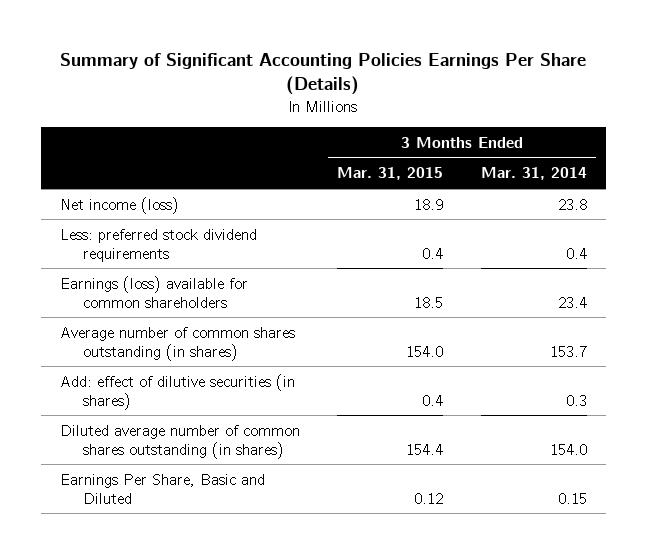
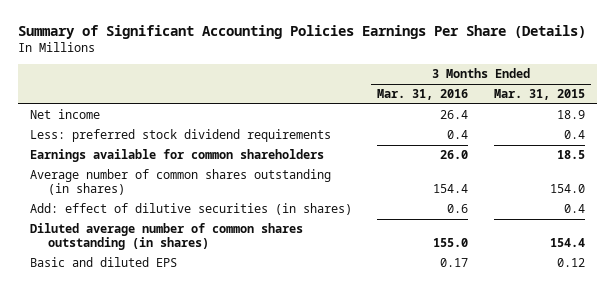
[480,167,587,181] Mar. 31, 2014 -> none
none -> [377,89,469,101] Mar. 31, 2016
[59,196,179,214] Net income (loss) -> [30,109,101,120] Net income
[59,275,248,308] Earnings (loss) available for common shareholders -> [30,149,325,163] Earnings available for common shareholders
[59,473,265,504] Earnings Per Share, Basic and Diluted -> [30,257,178,268] Basic and diluted EPS

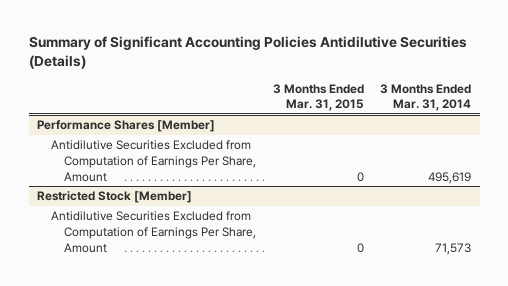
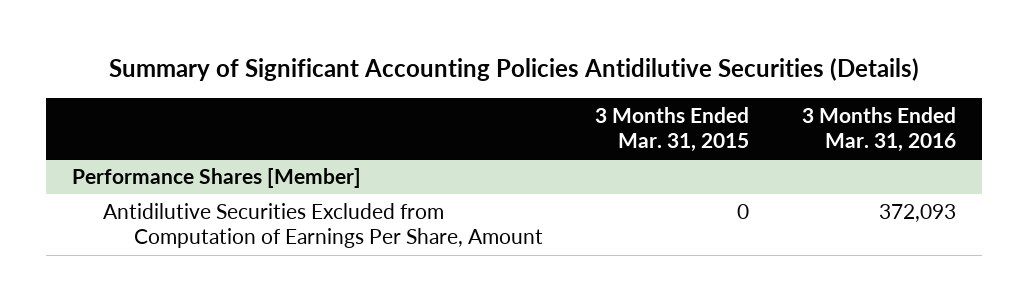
[380,83,472,112] 3 Months Ended Mar. 31, 2014 -> none
none -> [802,106,957,152] 3 Months Ended Mar. 31, 2016
[36,191,192,204] Restricted Stock [Member] -> none
[50,211,257,253] Antidilutive Securities Excluded from Computation of Earnings Per Share, Amount -> none

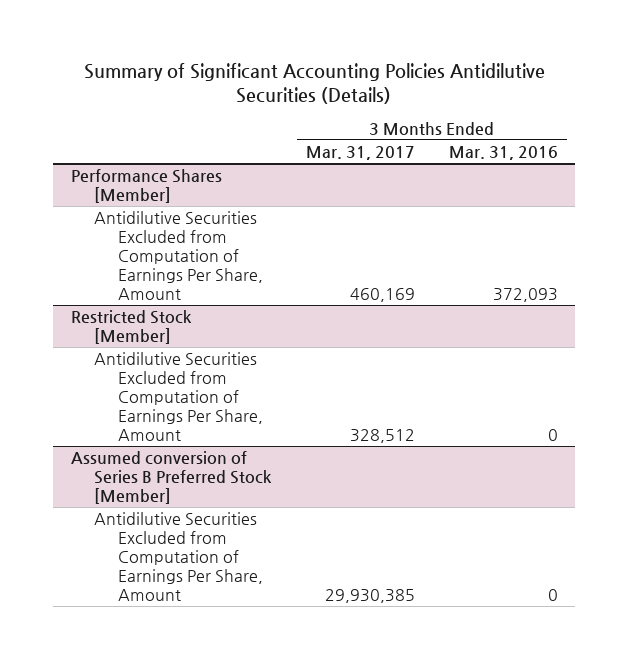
[595,106,750,152] 3 Months Ended Mar. 31, 2015 -> none
none -> [305,146,415,161] Mar. 31, 2017
none -> [70,310,192,345] Restricted Stock [Member]
none -> [94,352,264,441] Antidilutive Securities Excluded from Computation of Earnings Per Share, Amount
none -> [70,451,273,504] Assumed conversion of Series B Preferred Stock [Member]
none -> [94,512,264,601] Antidilutive Securities Excluded from Computation of Earnings Per Share, Amount

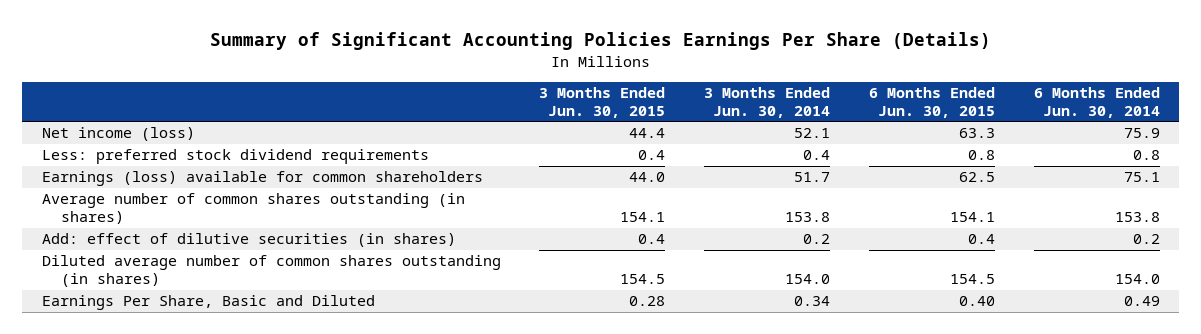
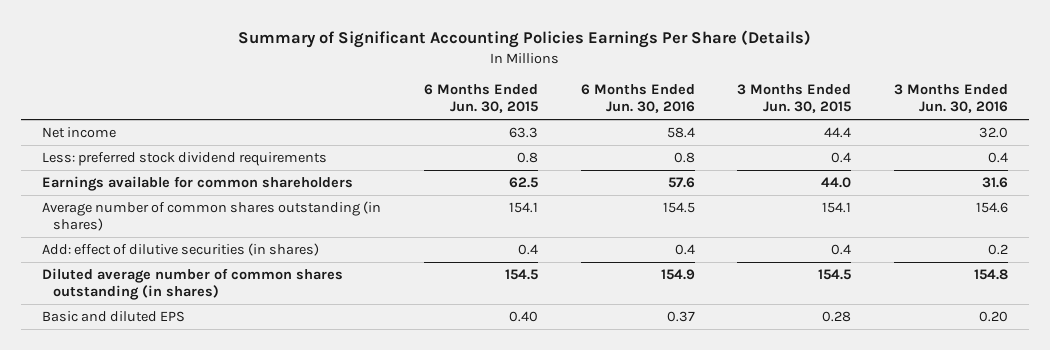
[704,87,831,118] 3 Months Ended Jun. 30, 2014 -> none
[1033,87,1160,118] 6 Months Ended Jun. 30, 2014 -> none
none -> [580,84,695,114] 6 Months Ended Jun. 30, 2016
none -> [893,84,1008,114] 3 Months Ended Jun. 30, 2016
[41,127,195,142] Net income (loss) -> [42,127,117,139] Net income
[41,171,483,187] Earnings (loss) available for common shareholders -> [42,176,354,192] Earnings available for common shareholders
[41,295,375,311] Earnings Per Share, Basic and Diluted -> [42,311,186,323] Basic and diluted EPS

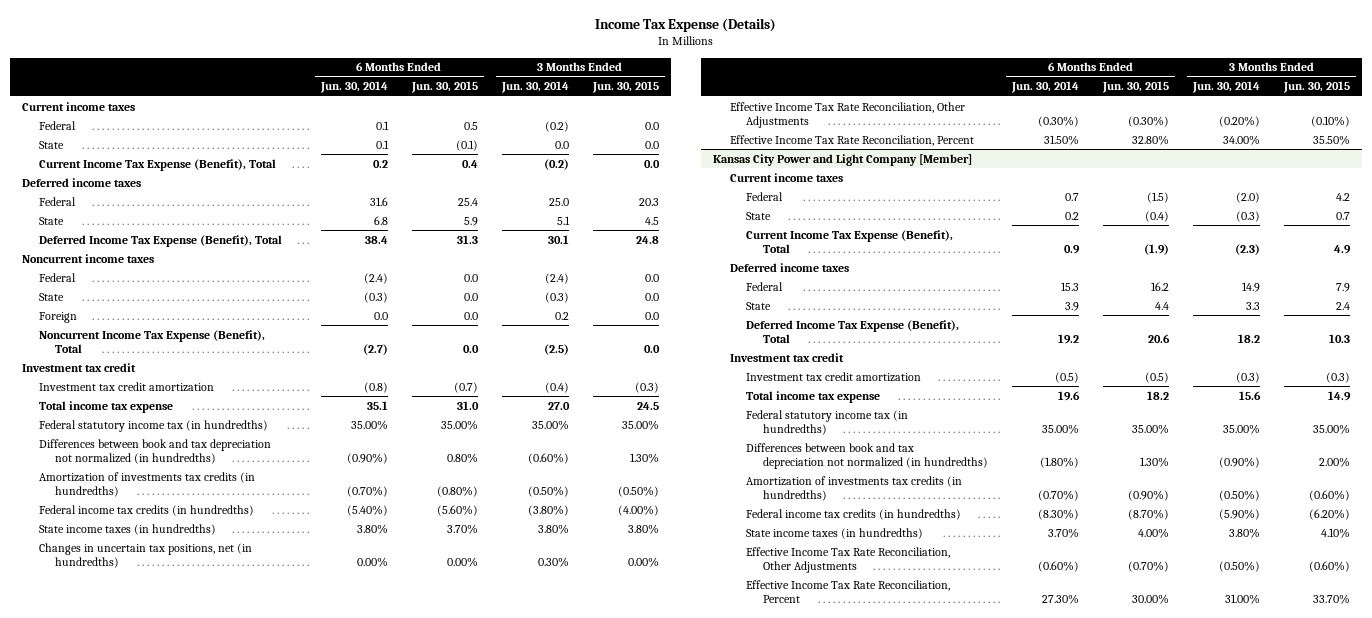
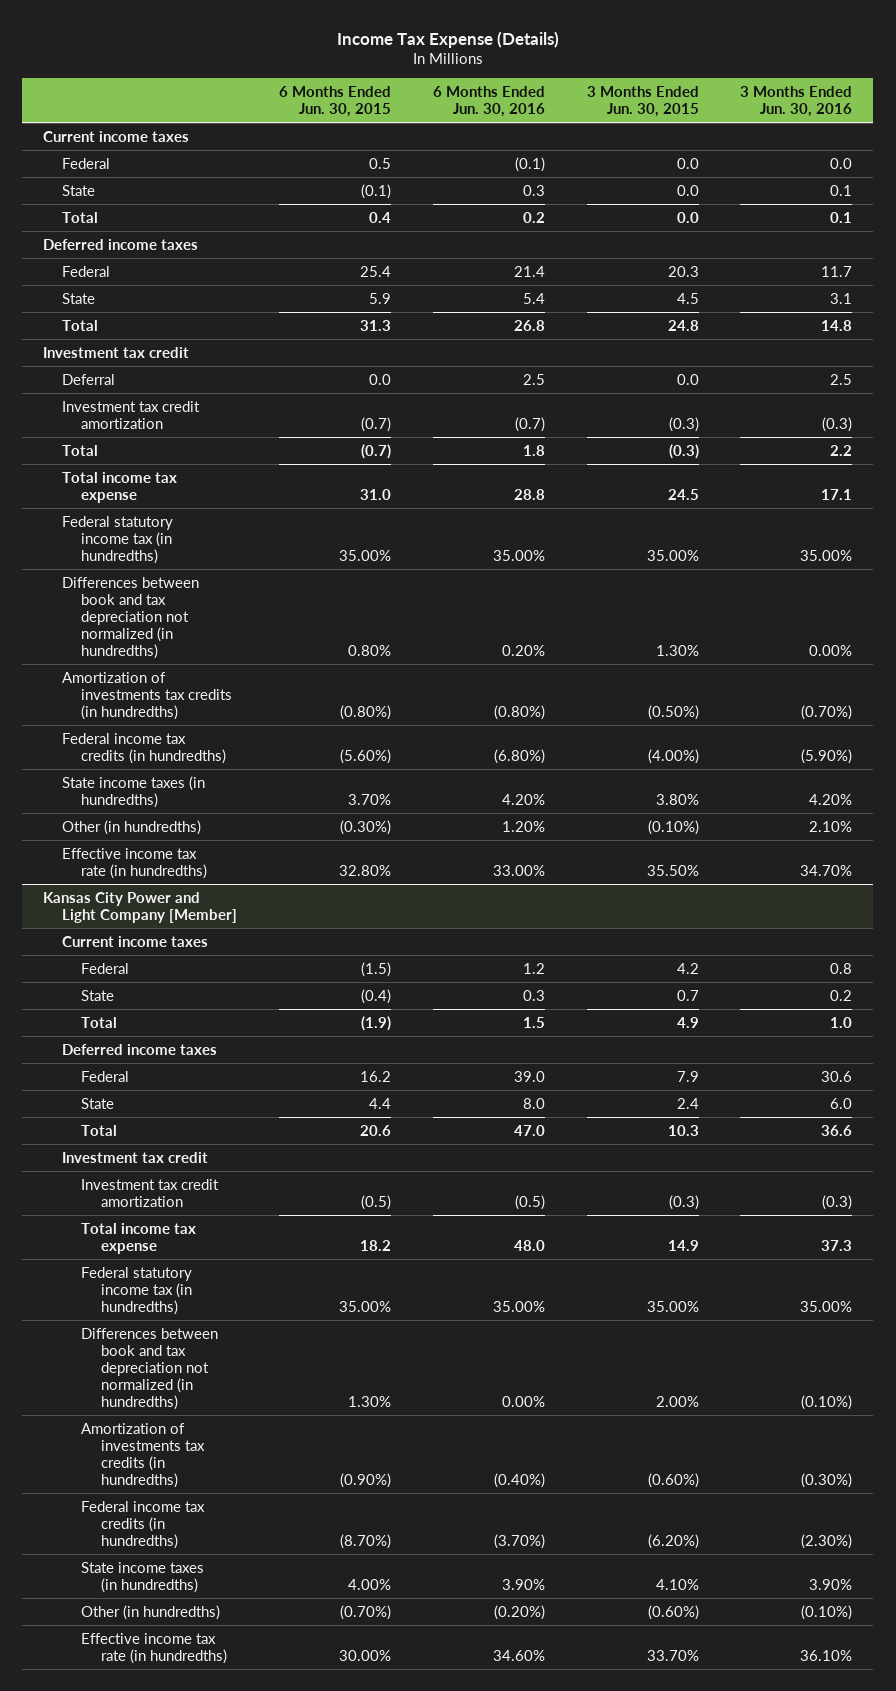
[319,81,388,94] Jun. 30, 2014 -> none
[500,81,569,94] Jun. 30, 2014 -> none
none -> [432,85,545,118] 6 Months Ended Jun. 30, 2016
none -> [740,85,853,118] 3 Months Ended Jun. 30, 2016
[38,158,276,171] Current Income Tax Expense (Benefit), Total -> [62,211,99,223] Total
[22,253,155,263] Noncurrent income taxes -> none
[38,272,76,282] Federal -> none
[38,292,64,301] State -> none
[38,311,77,323] Foreign -> none
[38,329,265,354] Noncurrent Income Tax Expense (Benefit), Total -> none
[38,234,282,247] Deferred Income Tax Expense (Benefit), Total -> [62,319,99,331] Total
none -> [62,373,116,385] Deferral
none -> [62,444,99,456] Total
[38,542,252,569] Changes in uncertain tax positions, net (in hundredths) -> none
[729,101,965,129] Effective Income Tax Rate Reconciliation, Other Adjustments -> [62,819,202,835] Other (in hundredths)
[729,134,974,146] Effective Income Tax Rate Reconciliation, Percent -> [62,847,208,879] Effective income tax rate (in hundredths)
[746,229,954,254] Current Income Tax Expense (Benefit), Total -> [81,1016,118,1028] Total
[746,319,960,344] Deferred Income Tax Expense (Benefit), Total -> [81,1124,118,1136] Total
[746,546,951,574] Effective Income Tax Rate Reconciliation, Other Adjustments -> [81,1604,221,1620] Other (in hundredths)
[746,579,951,604] Effective Income Tax Rate Reconciliation, Percent -> [81,1632,227,1664] Effective income tax rate (in hundredths)

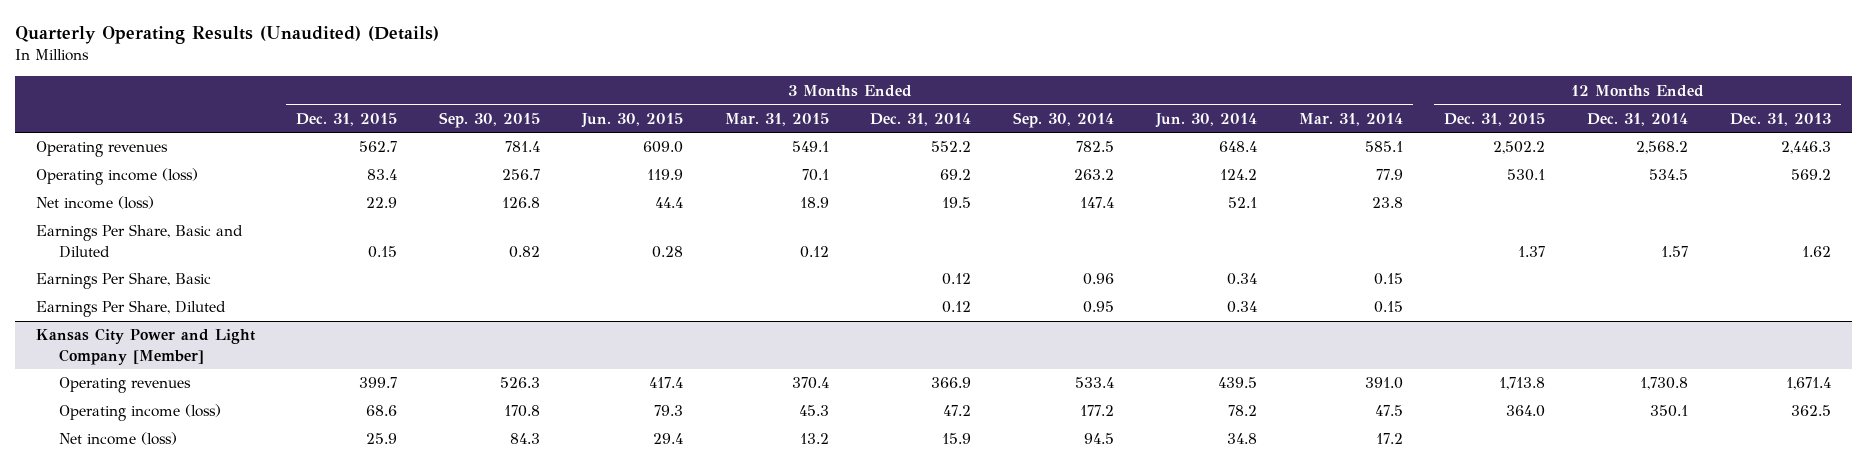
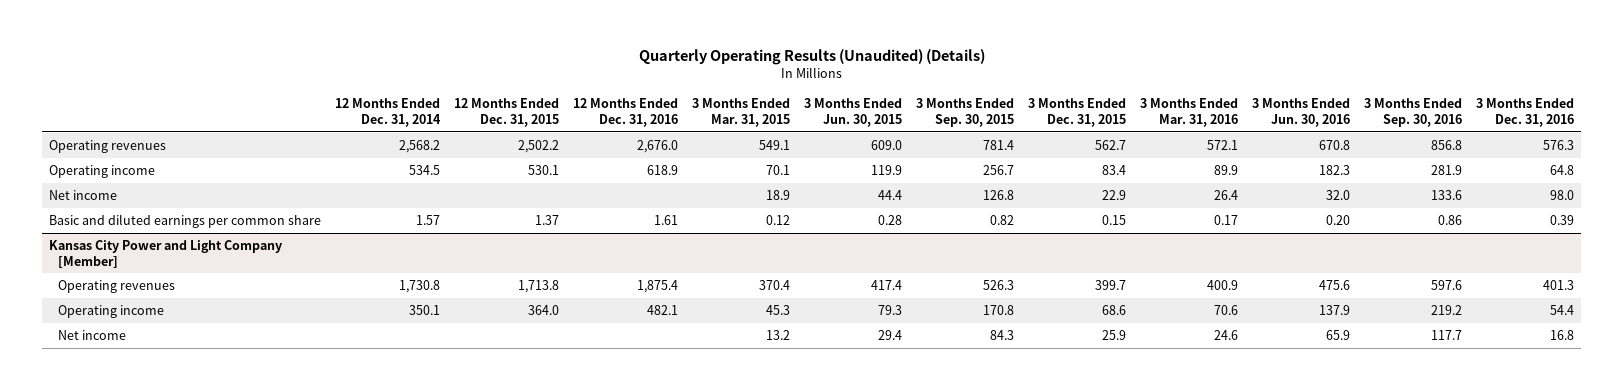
[870,112,972,126] Dec. 31, 2014 -> none
[1013,111,1115,128] Sep. 30, 2014 -> none
[1154,112,1257,128] Jun. 30, 2014 -> none
[1298,112,1403,126] Mar. 31, 2014 -> none
[1729,112,1831,126] Dec. 31, 2013 -> none
none -> [572,98,678,127] 12 Months Ended Dec. 31, 2016
none -> [1140,98,1239,127] 3 Months Ended Mar. 31, 2016
none -> [1252,98,1351,127] 3 Months Ended Jun. 30, 2016
none -> [1364,98,1463,127] 3 Months Ended Sep. 30, 2016
none -> [1476,98,1575,127] 3 Months Ended Dec. 31, 2016
[35,272,211,290] Earnings Per Share, Basic -> none
[35,300,226,318] Earnings Per Share, Diluted -> none
[35,168,198,186] Operating income (loss) -> [48,165,155,179] Operating income
[35,196,154,210] Net income (loss) -> [48,190,117,201] Net income
[35,224,243,258] Earnings Per Share, Basic and Diluted -> [48,214,321,229] Basic and diluted earnings per common share
[59,404,222,422] Operating income (loss) -> [58,305,165,319] Operating income
[59,432,178,446] Net income (loss) -> [58,330,127,341] Net income

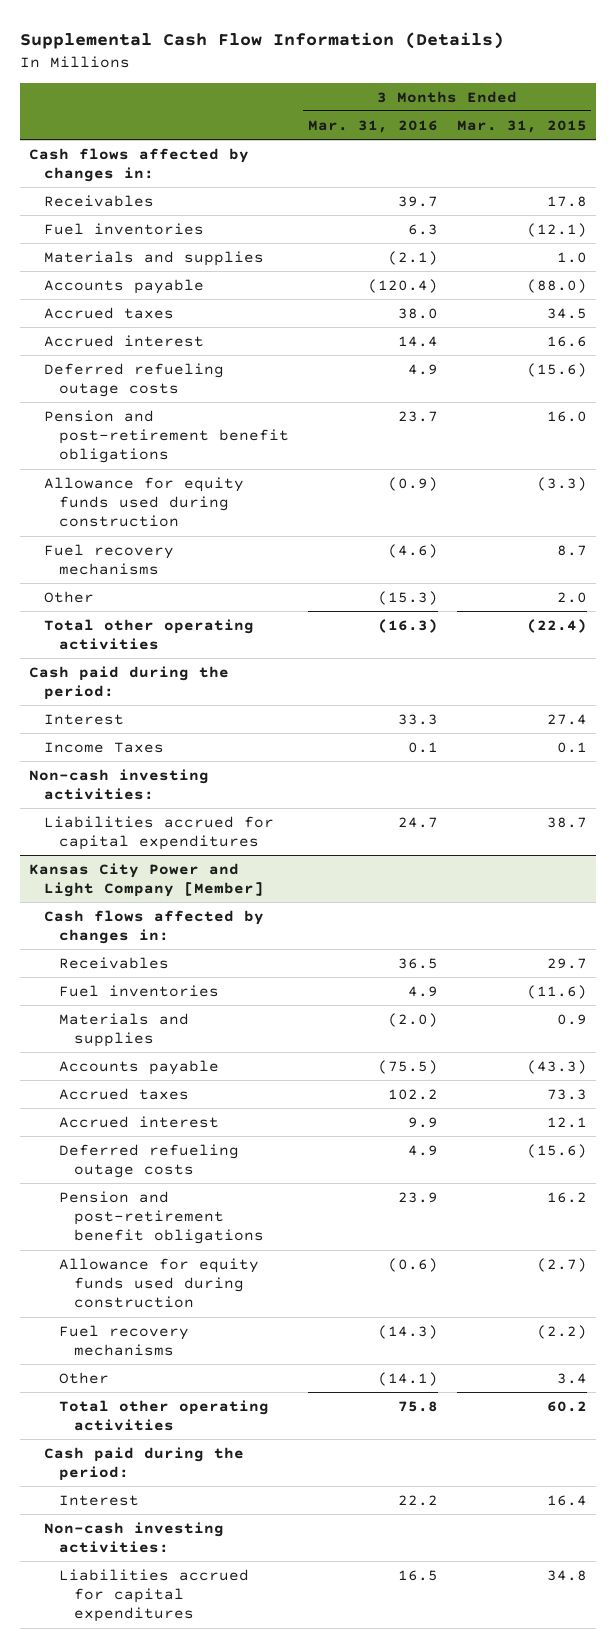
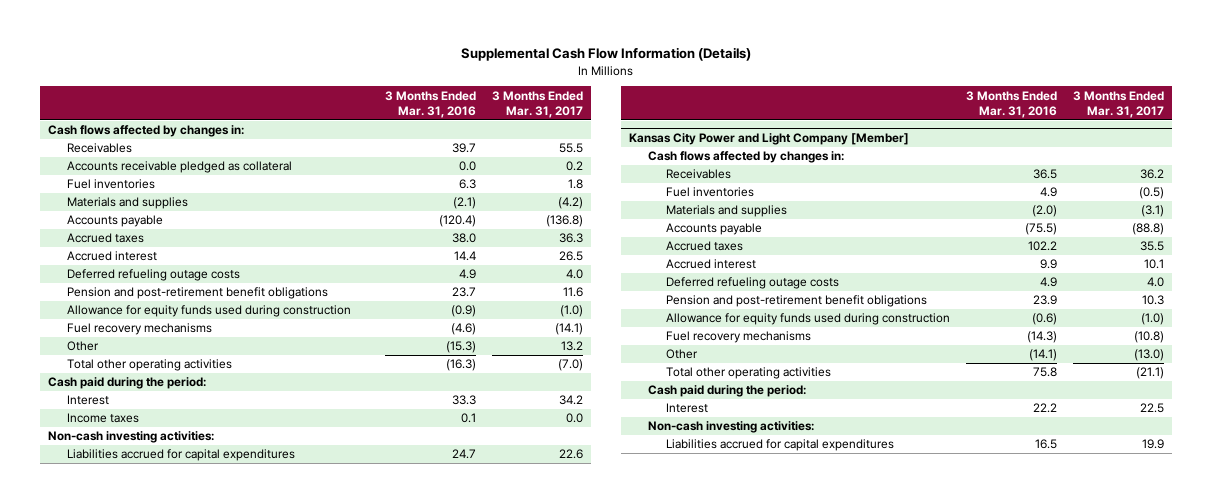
[456,119,587,133] Mar. 31, 2015 -> none
none -> [492,90,584,118] 3 Months Ended Mar. 31, 2017
none -> [66,161,292,174] Accounts receivable pledged as collateral
[44,741,165,753] Income Taxes -> [66,413,139,424] Income taxes

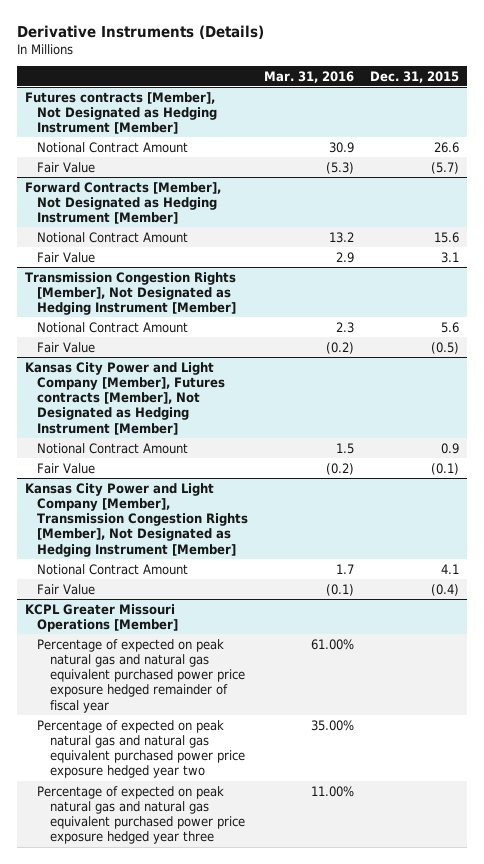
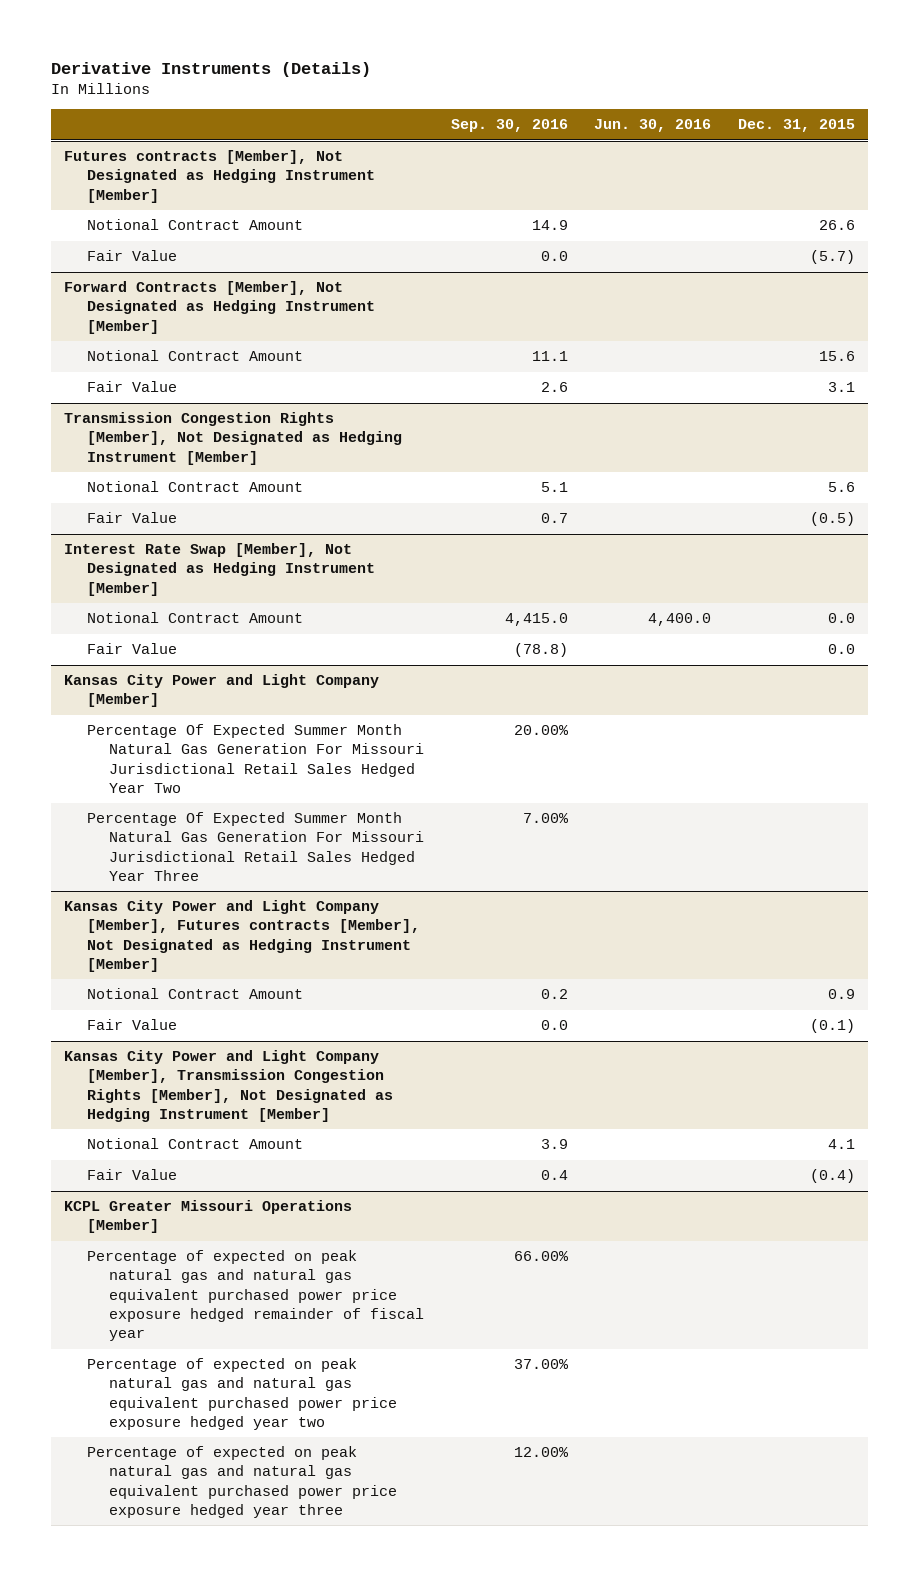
[264,70,355,83] Mar. 31, 2016 -> none
none -> [450,119,568,133] Sep. 30, 2016
none -> [594,119,712,133] Jun. 30, 2016
none -> [64,543,375,596] Interest Rate Swap [Member], Not Designated as Hedging Instrument [Member]
none -> [86,612,303,624] Notional Contract Amount
none -> [86,643,177,655] Fair Value
none -> [64,674,380,708] Kansas City Power and Light Company [Member]
none -> [86,724,425,793] Percentage Of Expected Summer Month Natural Gas Generation For Missouri Jurisdictional Retail Sales Hedged Year Two
none -> [86,812,425,881] Percentage Of Expected Summer Month Natural Gas Generation For Missouri Jurisdictional Retail Sales Hedged Year Three

